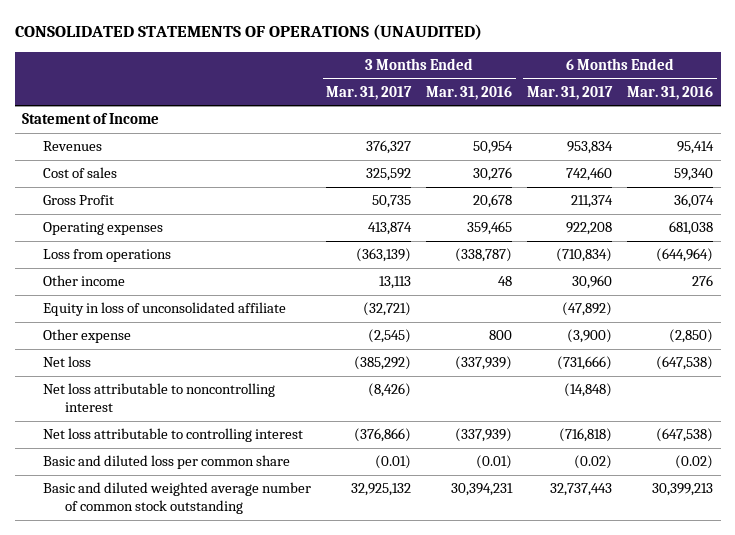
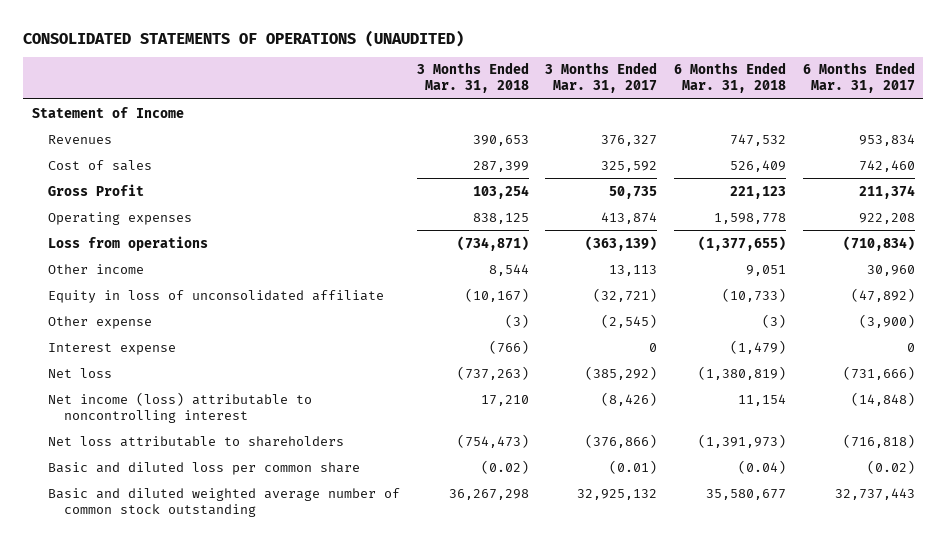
[426,86,513,101] Mar. 31, 2016 -> none
[627,86,714,101] Mar. 31, 2016 -> none
none -> [416,62,529,94] 3 Months Ended Mar. 31, 2018
none -> [674,62,787,94] 6 Months Ended Mar. 31, 2018
none -> [47,342,176,355] Interest expense
[43,383,276,413] Net loss attributable to noncontrolling interest -> [47,391,312,423] Net income (loss) attributable to noncontrolling interest
[43,428,304,443] Net loss attributable to controlling interest -> [47,435,344,447] Net loss attributable to shareholders

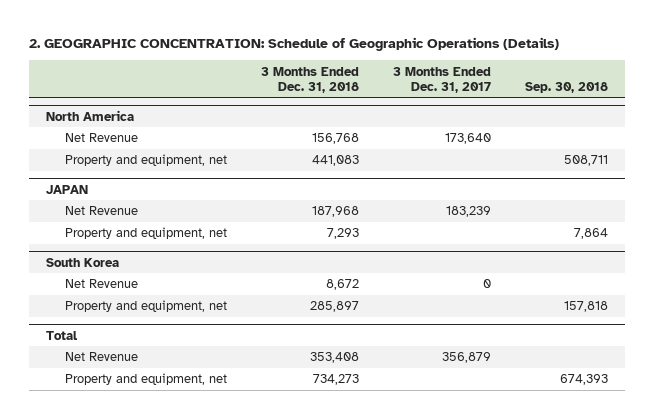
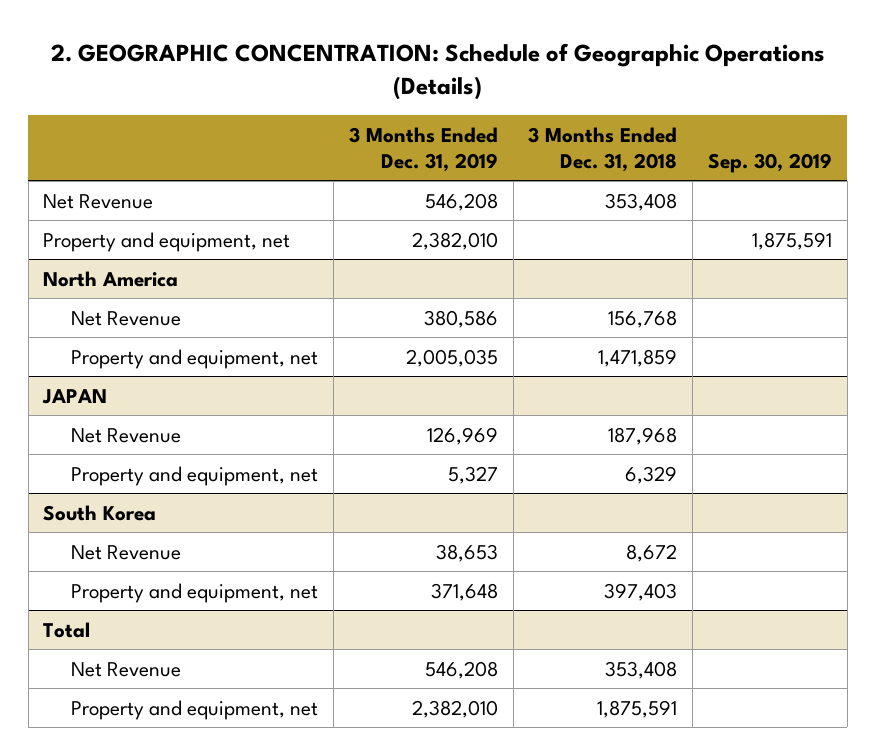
[393,66,492,93] 3 Months Ended Dec. 31, 2017 -> none
[525,81,609,93] Sep. 30, 2018 -> none
none -> [348,126,498,172] 3 Months Ended Dec. 31, 2019
none -> [707,152,832,173] Sep. 30, 2019
none -> [43,193,154,209] Net Revenue
none -> [43,231,291,252] Property and equipment, net
[311,155,359,167] 441,083 -> [598,348,678,367] 1,471,859
[326,228,359,240] 7,293 -> [625,465,678,484] 6,329
[309,301,359,313] 285,897 -> [604,582,678,601] 397,403
[312,374,359,386] 734,273 -> [597,699,678,718] 1,875,591

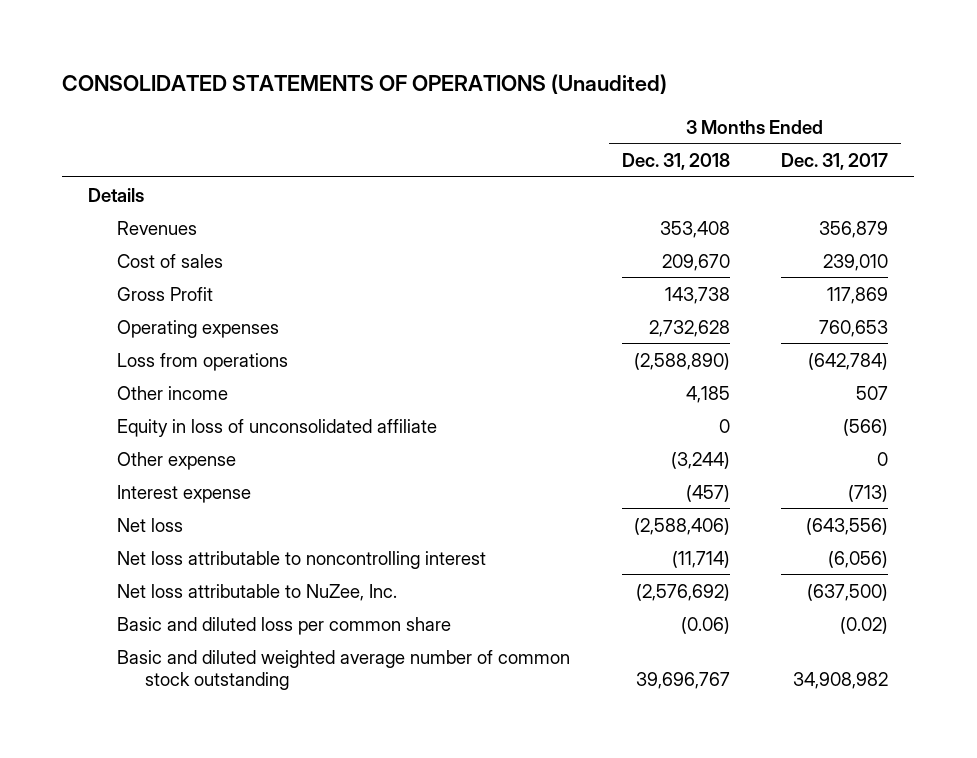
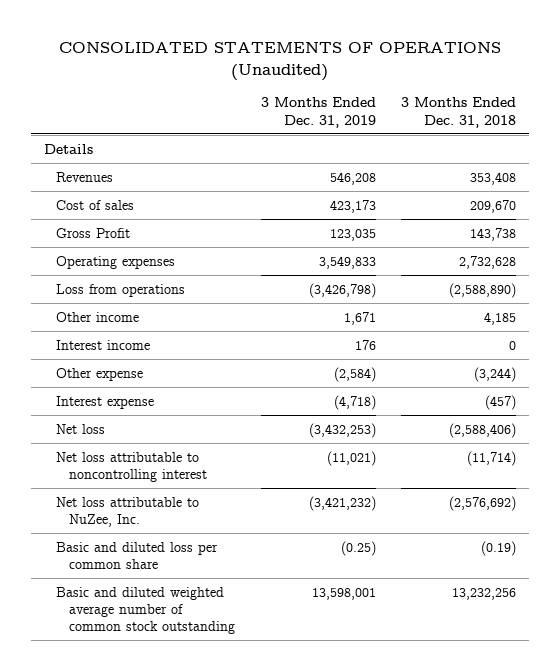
[781,153,889,171] Dec. 31, 2017 -> none
none -> [260,97,376,128] 3 Months Ended Dec. 31, 2019
[116,418,437,437] Equity in loss of unconsolidated affiliate -> none
none -> [56,339,151,350] Interest income
[680,616,730,634] (0.06) -> [481,540,517,556] (0.19)
[635,672,730,690] 39,696,767 -> [452,587,517,600] 13,232,256

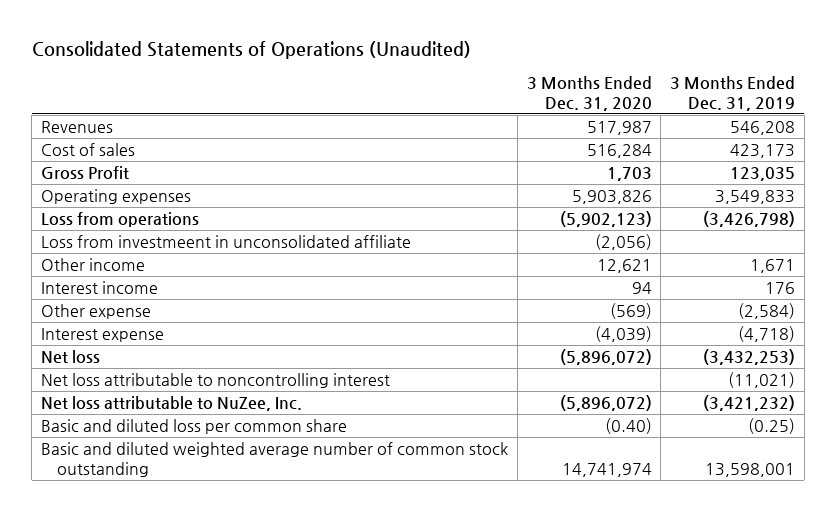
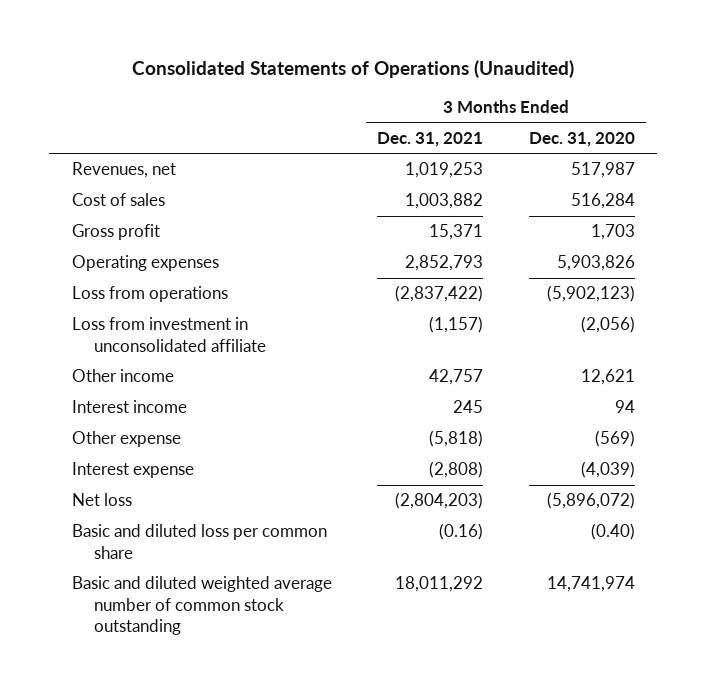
[670,75,796,111] 3 Months Ended Dec. 31, 2019 -> none
none -> [377,131,484,147] Dec. 31, 2021
[41,121,114,134] Revenues -> [72,162,177,179] Revenues, net
[41,166,130,180] Gross Profit -> [72,224,161,241] Gross profit
[41,235,412,249] Loss from investmeent in unconsolidated affiliate -> [72,317,267,352] Loss from investment in unconsolidated affiliate
[41,373,391,389] Net loss attributable to noncontrolling interest -> none
[41,396,303,412] Net loss attributable to NuZee, Inc. -> none

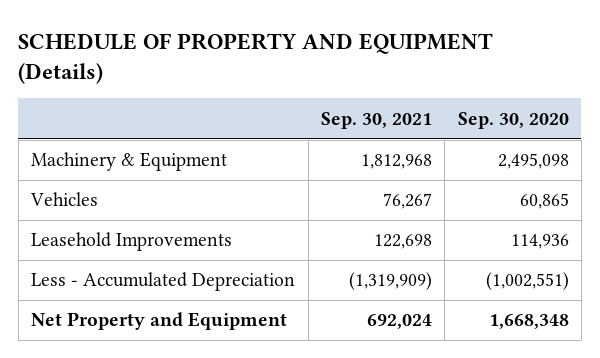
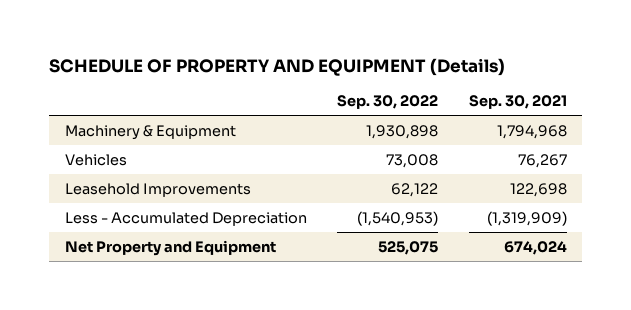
[457,111,569,129] Sep. 30, 2020 -> none
none -> [337,95,439,110] Sep. 30, 2022
[360,154,432,170] 1,812,968 -> [496,124,567,139] 1,794,968
[366,314,432,330] 692,024 -> [503,240,567,255] 674,024

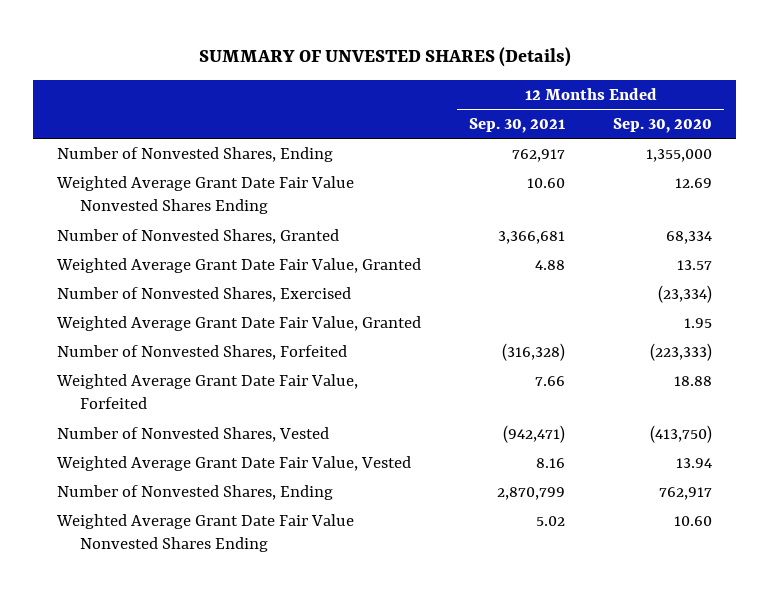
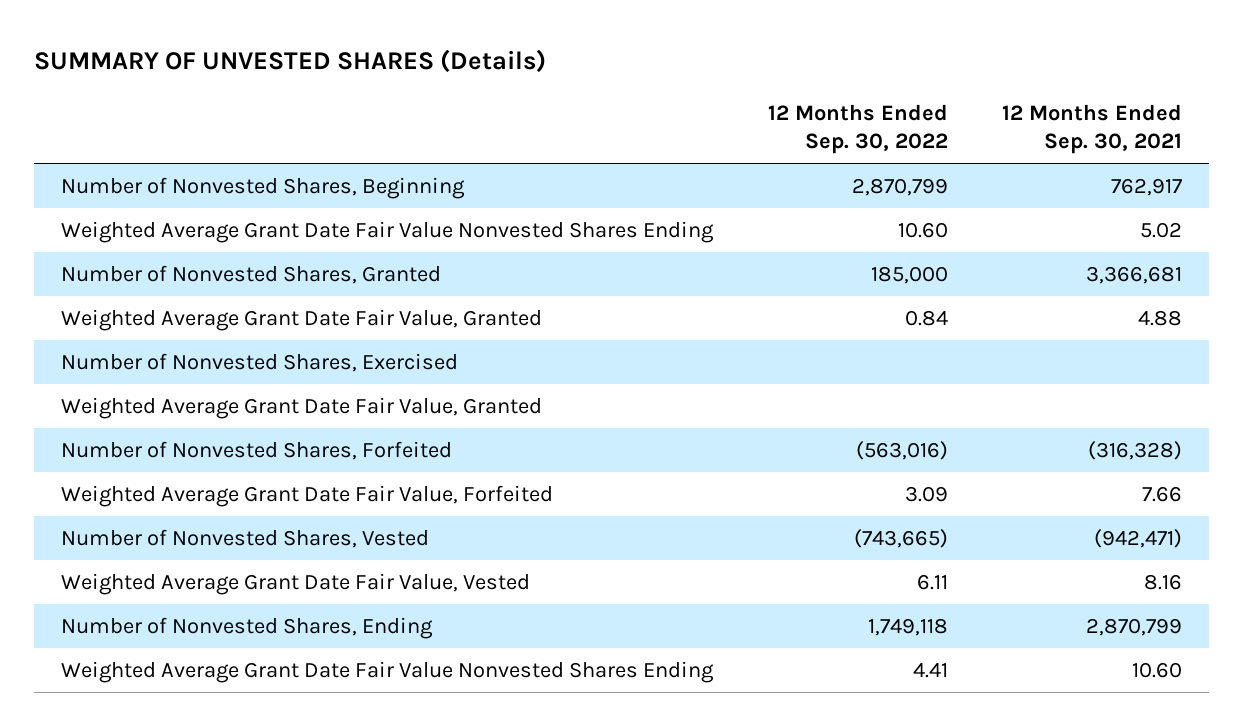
[612,117,712,133] Sep. 30, 2020 -> none
none -> [767,103,948,155] 12 Months Ended Sep. 30, 2022
[57,146,334,162] Number of Nonvested Shares, Ending -> [61,176,466,199] Number of Nonvested Shares, Beginning
[56,513,355,553] Weighted Average Grant Date Fair Value Nonvested Shares Ending -> [61,220,715,243] Weighted Average Grant Date Fair Value Nonvested Shares Ending
[56,175,355,215] Weighted Average Grant Date Fair Value Nonvested Shares Ending -> [61,660,715,683] Weighted Average Grant Date Fair Value Nonvested Shares Ending

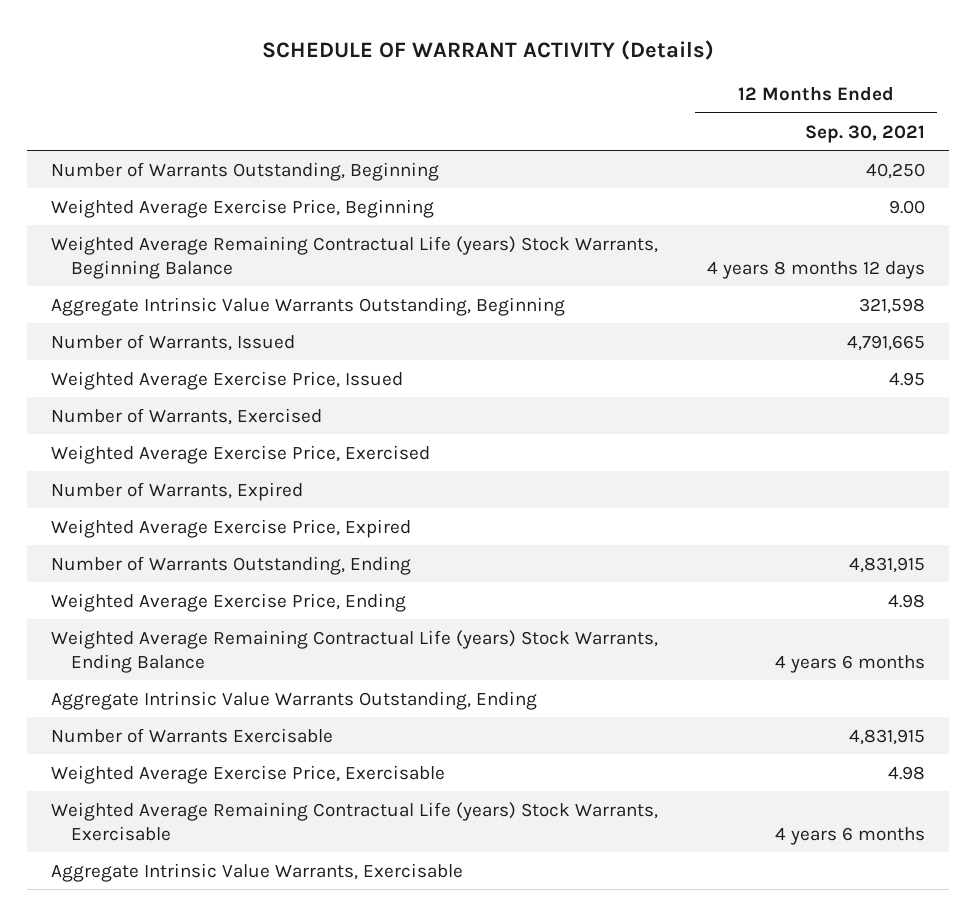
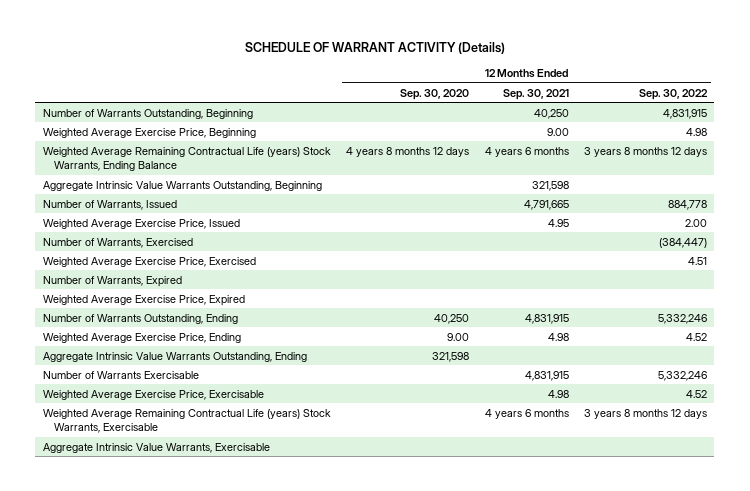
none -> [400,88,470,100] Sep. 30, 2020
none -> [638,88,708,100] Sep. 30, 2022
[51,235,659,279] Weighted Average Remaining Contractual Life (years) Stock Warrants, Beginning Balance -> none
[51,629,659,673] Weighted Average Remaining Contractual Life (years) Stock Warrants, Ending Balance -> [42,146,331,171] Weighted Average Remaining Contractual Life (years) Stock Warrants, Ending Balance

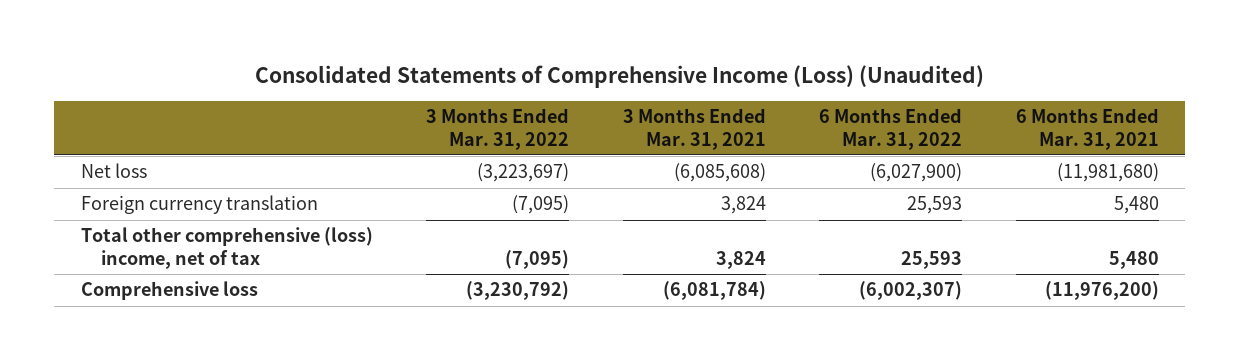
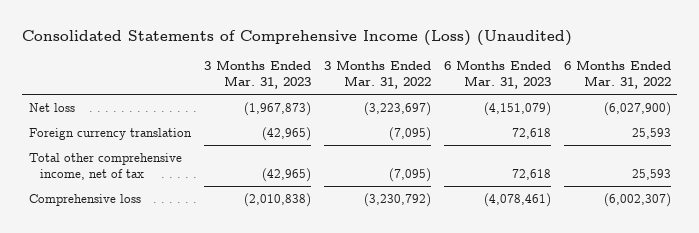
[622,108,766,150] 3 Months Ended Mar. 31, 2021 -> none
[1015,108,1159,150] 6 Months Ended Mar. 31, 2021 -> none
none -> [203,60,311,90] 3 Months Ended Mar. 31, 2023
none -> [443,60,551,90] 6 Months Ended Mar. 31, 2023
[81,227,374,269] Total other comprehensive (loss) income, net of tax -> [28,152,182,180] Total other comprehensive income, net of tax

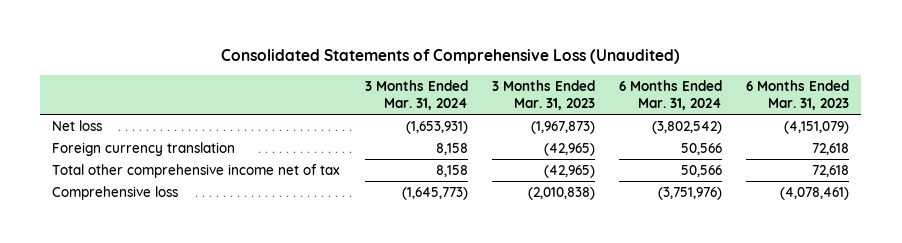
[22,30,573,47] Consolidated Statements of Comprehensive Income (Loss) (Unaudited) -> [220,49,680,65] Consolidated Statements of Comprehensive Loss (Unaudited)
[323,60,431,90] 3 Months Ended Mar. 31, 2022 -> none
[563,60,671,90] 6 Months Ended Mar. 31, 2022 -> none
none -> [364,79,468,110] 3 Months Ended Mar. 31, 2024
none -> [618,79,722,110] 6 Months Ended Mar. 31, 2024
[28,152,182,180] Total other comprehensive income, net of tax -> [52,163,341,178] Total other comprehensive income net of tax

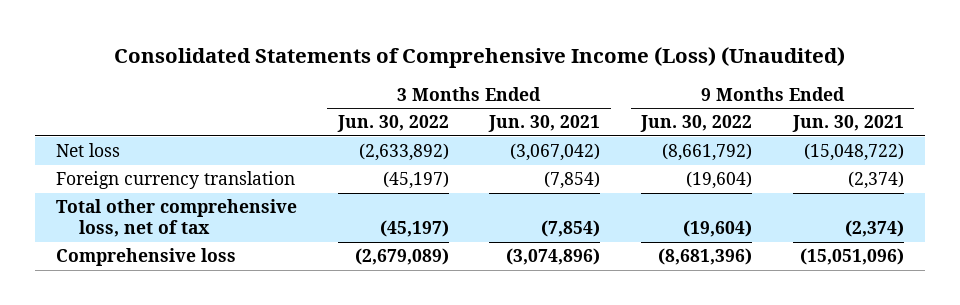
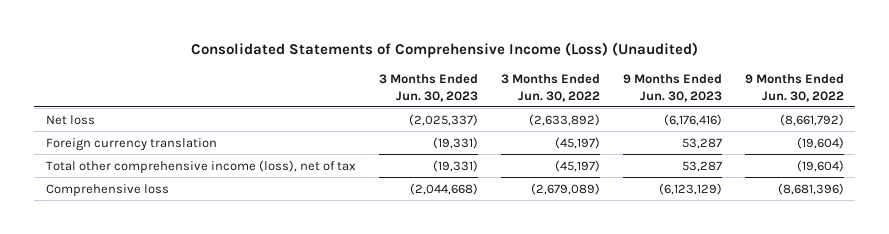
[488,115,601,133] Jun. 30, 2021 -> none
[792,115,905,133] Jun. 30, 2021 -> none
none -> [378,73,478,102] 3 Months Ended Jun. 30, 2023
none -> [622,73,722,102] 9 Months Ended Jun. 30, 2023
[55,199,297,238] Total other comprehensive loss, net of tax -> [45,159,356,174] Total other comprehensive income (loss), net of tax

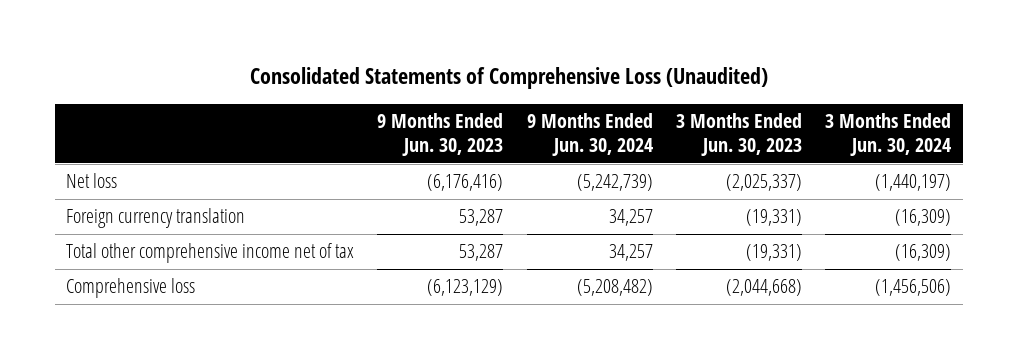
[190,42,698,59] Consolidated Statements of Comprehensive Income (Loss) (Unaudited) -> [249,67,768,90] Consolidated Statements of Comprehensive Loss (Unaudited)
[500,73,600,102] 3 Months Ended Jun. 30, 2022 -> none
[744,73,844,102] 9 Months Ended Jun. 30, 2022 -> none
none -> [526,113,653,157] 9 Months Ended Jun. 30, 2024
none -> [824,113,951,157] 3 Months Ended Jun. 30, 2024
[45,159,356,174] Total other comprehensive income (loss), net of tax -> [66,243,355,264] Total other comprehensive income net of tax

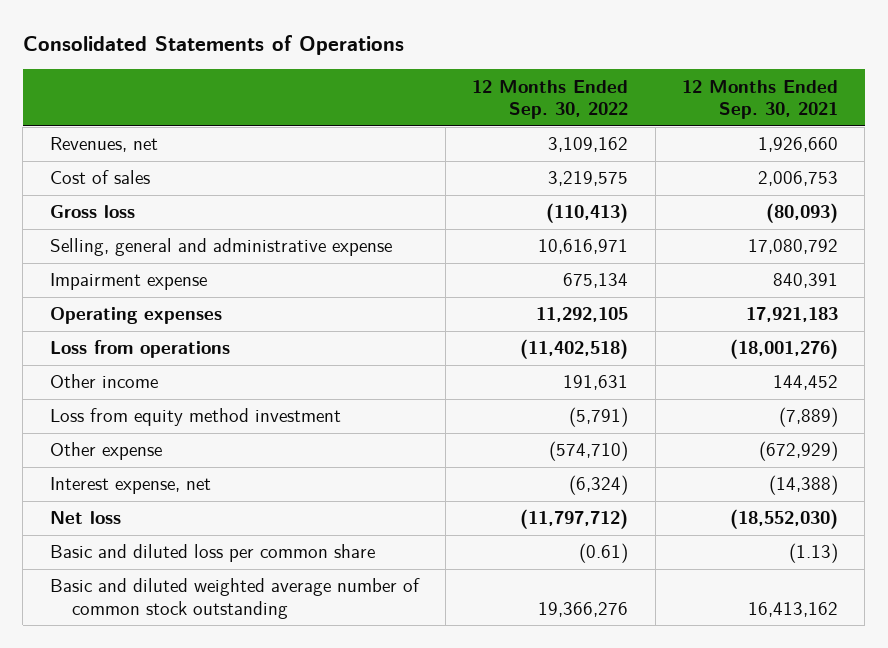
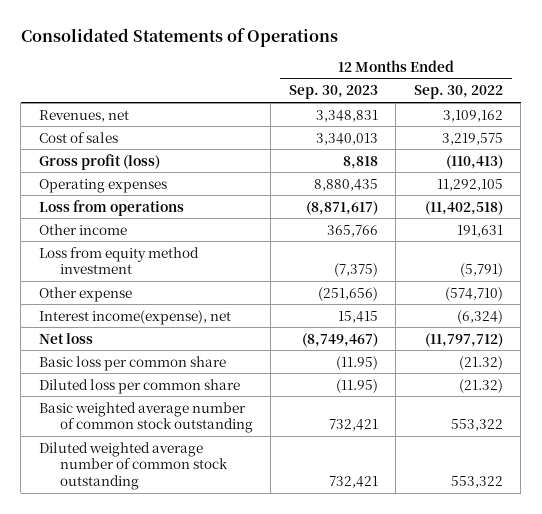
[682,79,839,120] 12 Months Ended Sep. 30, 2021 -> none
none -> [288,85,378,100] Sep. 30, 2023
[49,238,392,257] Selling, general and administrative expense -> none
[49,273,207,291] Impairment expense -> none
[49,205,135,219] Gross loss -> [38,153,160,170] Gross profit (loss)
[49,477,211,495] Interest expense, net -> [38,309,231,325] Interest income(expense), net
[49,544,375,563] Basic and diluted loss per common share -> [38,355,226,371] Basic loss per common share
[579,543,629,564] (0.61) -> [458,355,503,370] (21.32)
none -> [38,378,240,394] Diluted loss per common share
[49,578,420,619] Basic and diluted weighted average number of common stock outstanding -> [38,401,253,434] Basic weighted average number of common stock outstanding
[538,601,629,617] 19,366,276 -> [450,419,503,432] 553,322
none -> [38,441,228,491] Diluted weighted average number of common stock outstanding

